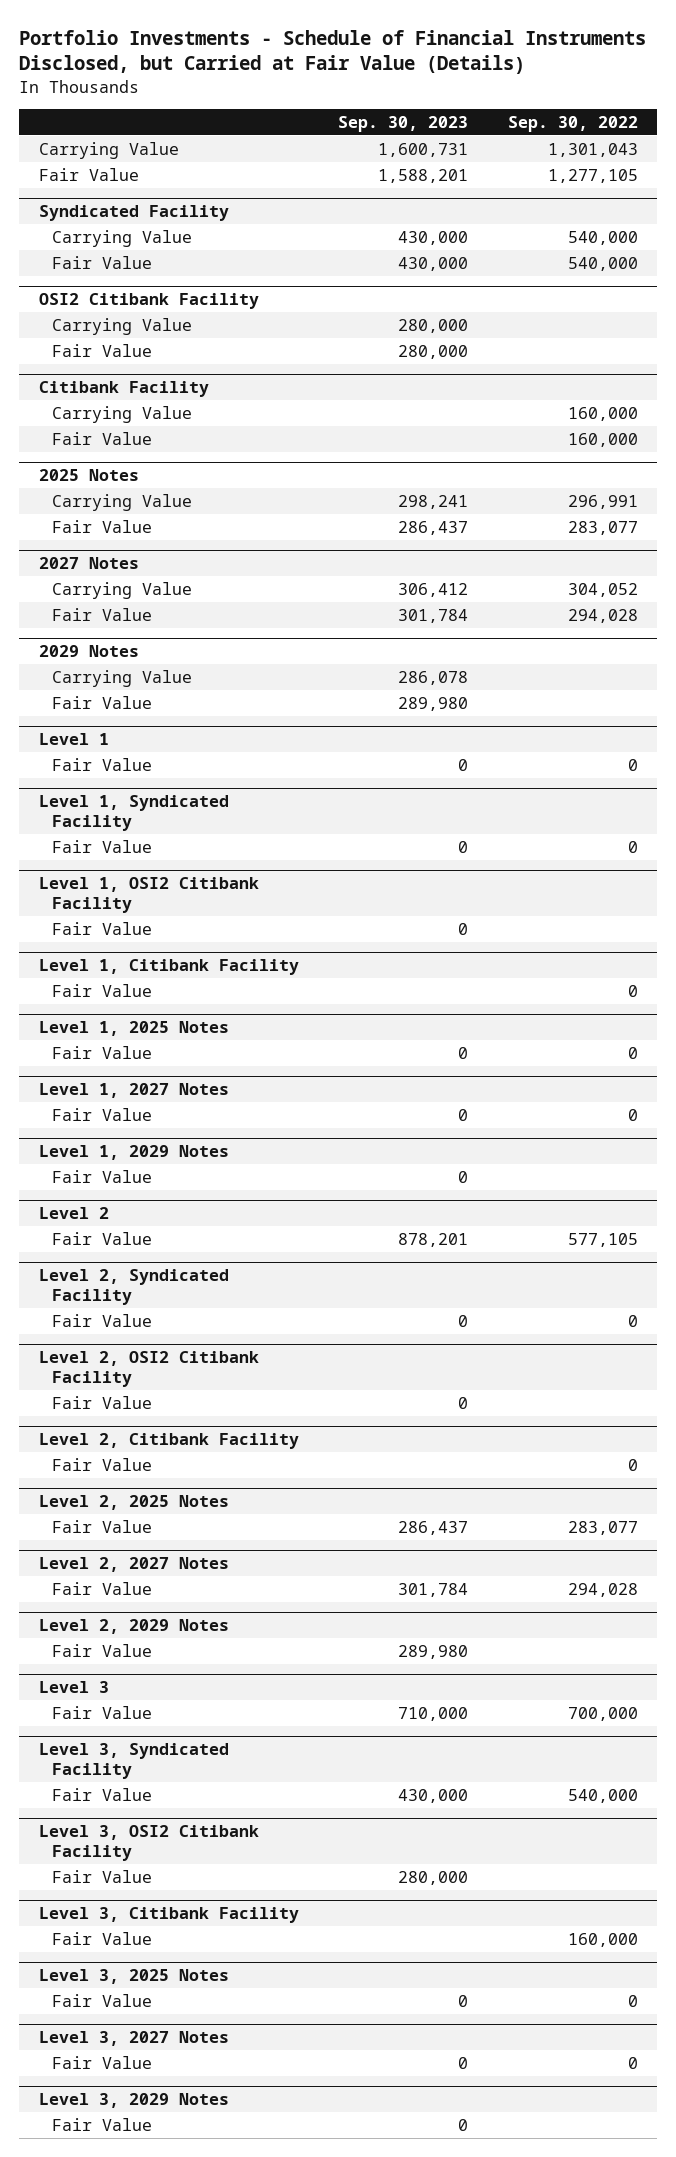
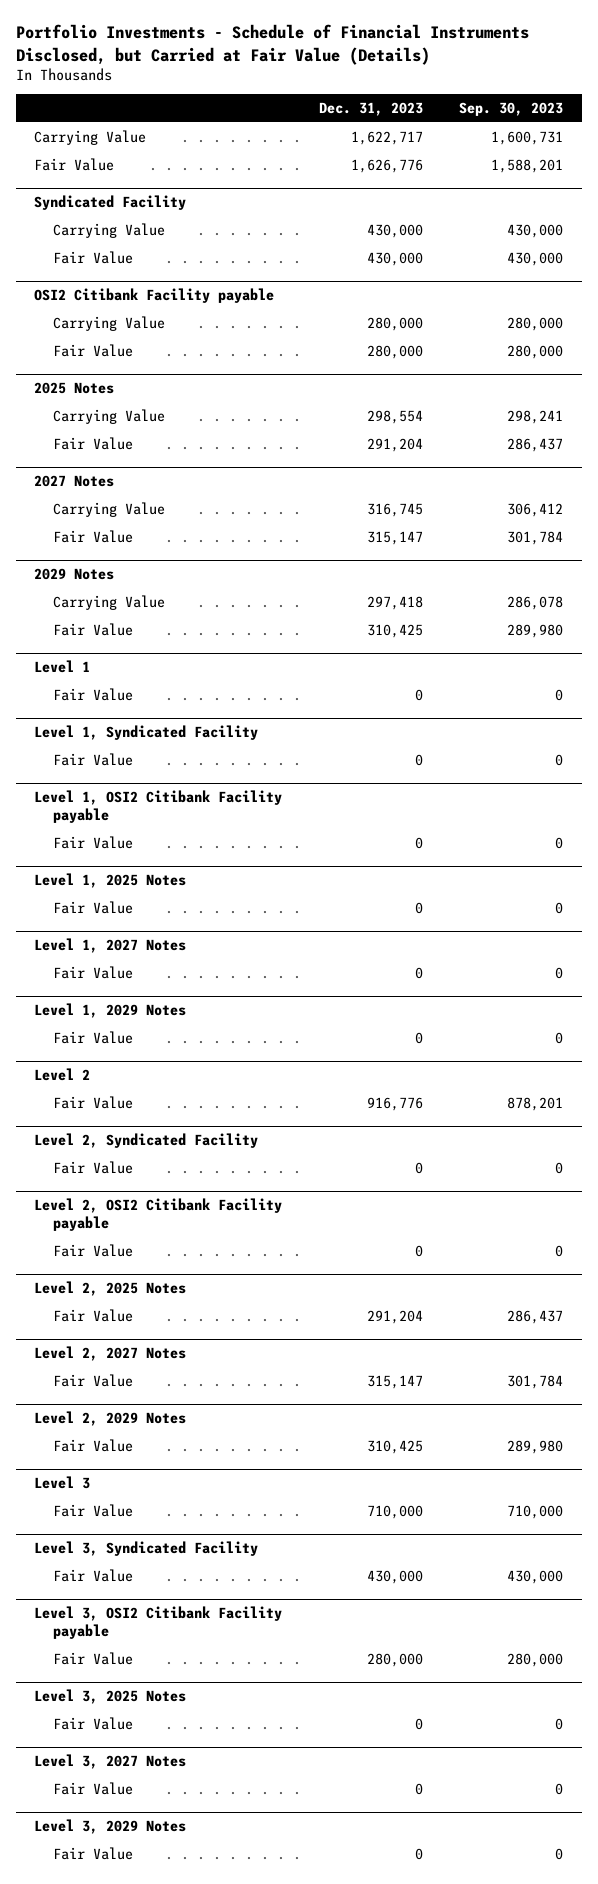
[507,116,638,133] Sep. 30, 2022 -> none
none -> [318,102,423,117] Dec. 31, 2023
[38,293,259,310] OSI2 Citibank Facility -> [34,287,275,303] OSI2 Citibank Facility payable
[38,381,209,398] Citibank Facility -> none
[52,405,193,423] Carrying Value -> none
[52,431,153,445] Fair Value -> none
[38,877,259,914] Level 1, OSI2 Citibank Facility -> [34,789,283,824] Level 1, OSI2 Citibank Facility payable
[38,959,299,976] Level 1, Citibank Facility -> none
[52,983,153,997] Fair Value -> none
[38,1351,259,1388] Level 2, OSI2 Citibank Facility -> [34,1197,283,1232] Level 2, OSI2 Citibank Facility payable
[38,1433,299,1450] Level 2, Citibank Facility -> none
[52,1457,153,1471] Fair Value -> none
[38,1825,259,1862] Level 3, OSI2 Citibank Facility -> [34,1605,283,1640] Level 3, OSI2 Citibank Facility payable
[38,1907,299,1924] Level 3, Citibank Facility -> none
[52,1931,153,1945] Fair Value -> none

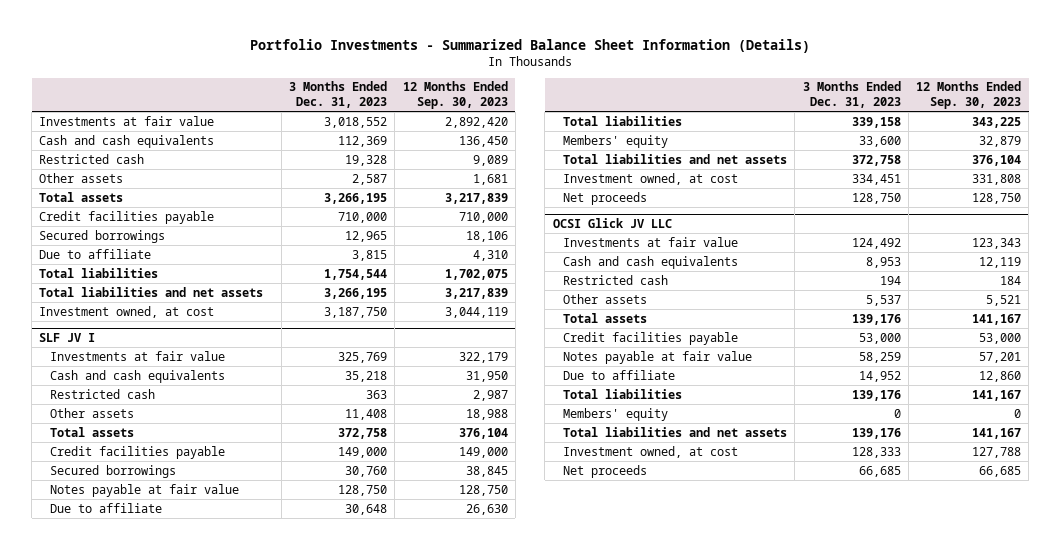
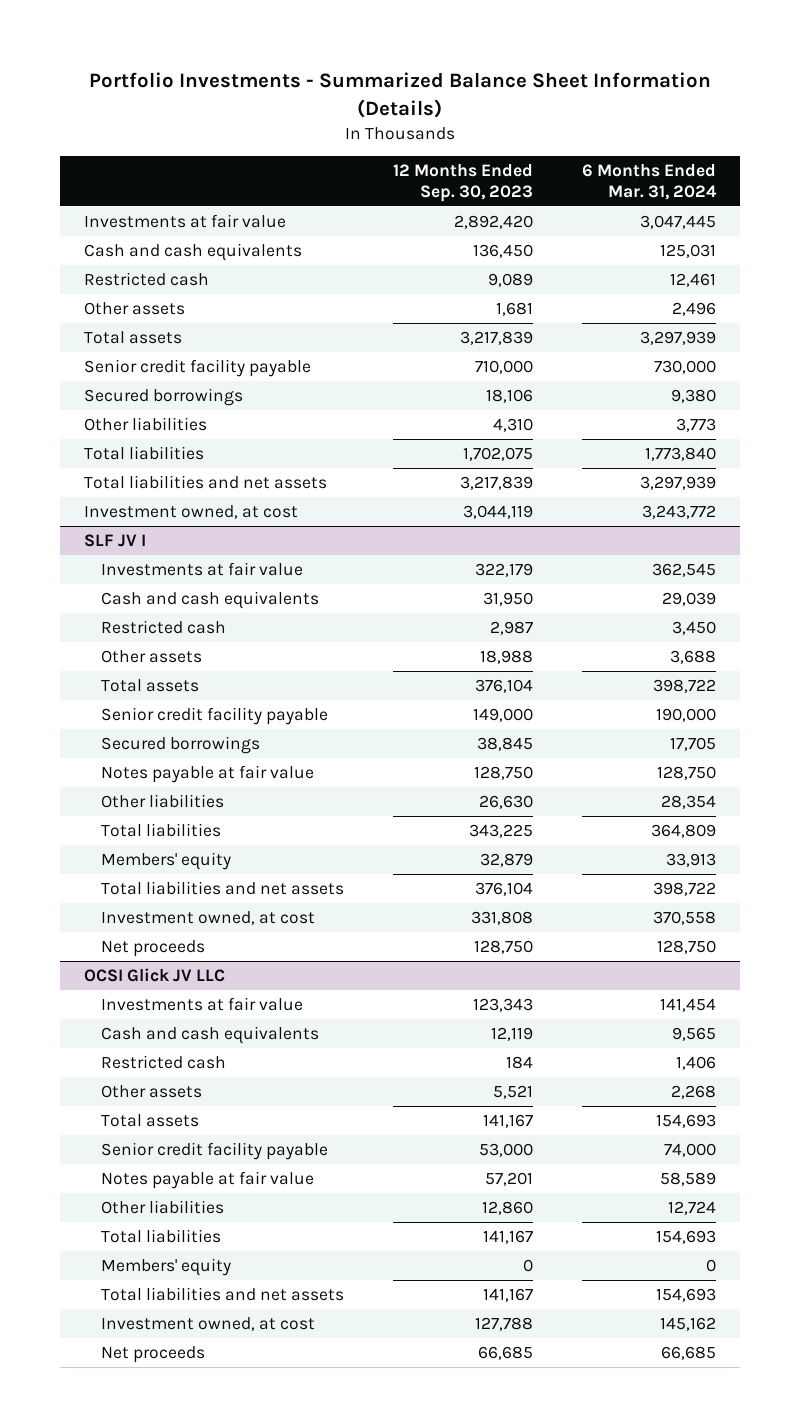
[289,81,388,109] 3 Months Ended Dec. 31, 2023 -> none
none -> [581,164,717,200] 6 Months Ended Mar. 31, 2024
[39,210,215,224] Credit facilities payable -> [84,358,312,377] Senior credit facility payable
[39,248,152,259] Due to affiliate -> [84,416,208,431] Other liabilities
[49,445,225,459] Credit facilities payable -> [100,706,328,725] Senior credit facility payable
[49,502,162,513] Due to affiliate -> [100,793,224,808] Other liabilities
[563,331,739,345] Credit facilities payable -> [100,1141,328,1160] Senior credit facility payable
[563,369,676,380] Due to affiliate -> [100,1199,224,1214] Other liabilities

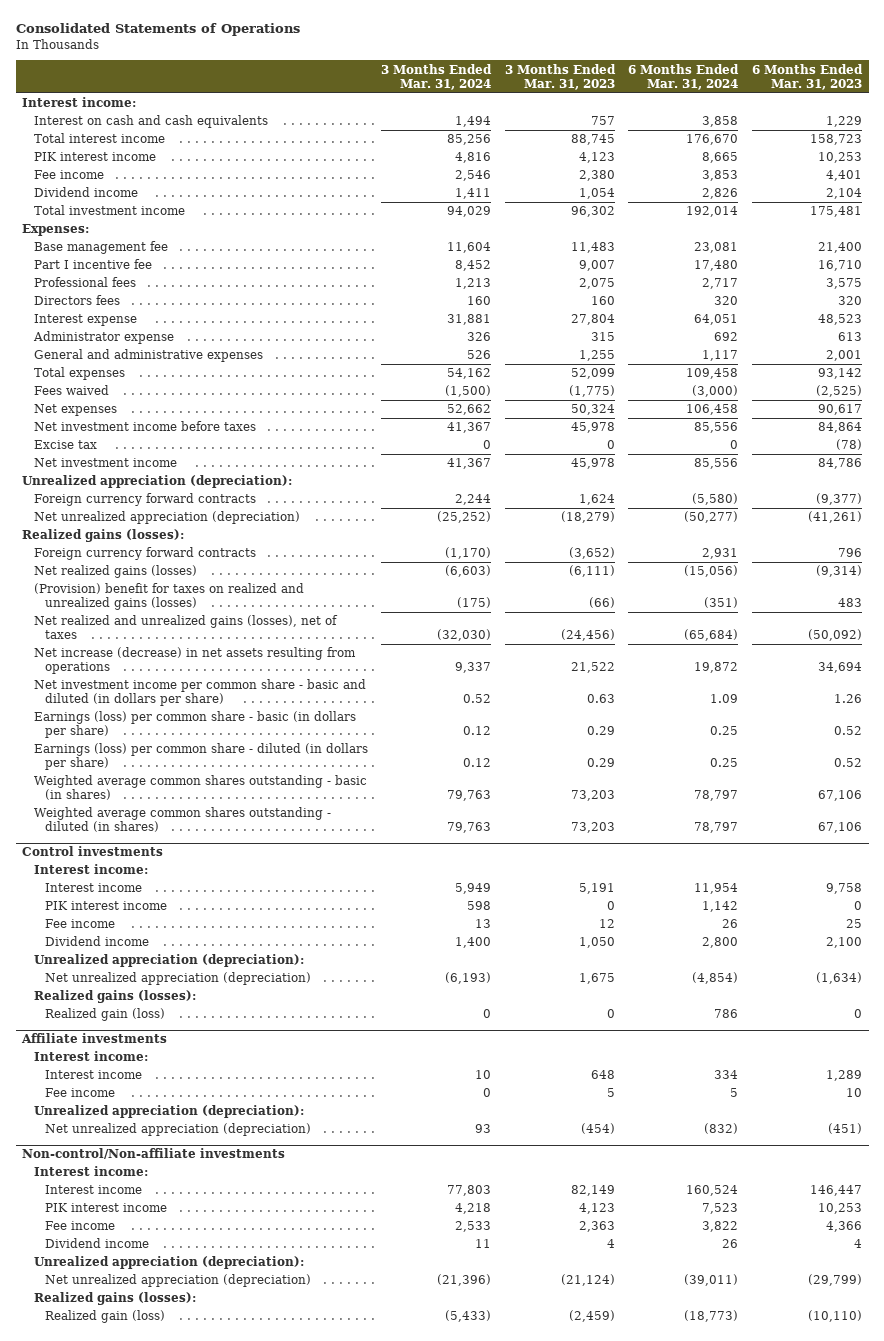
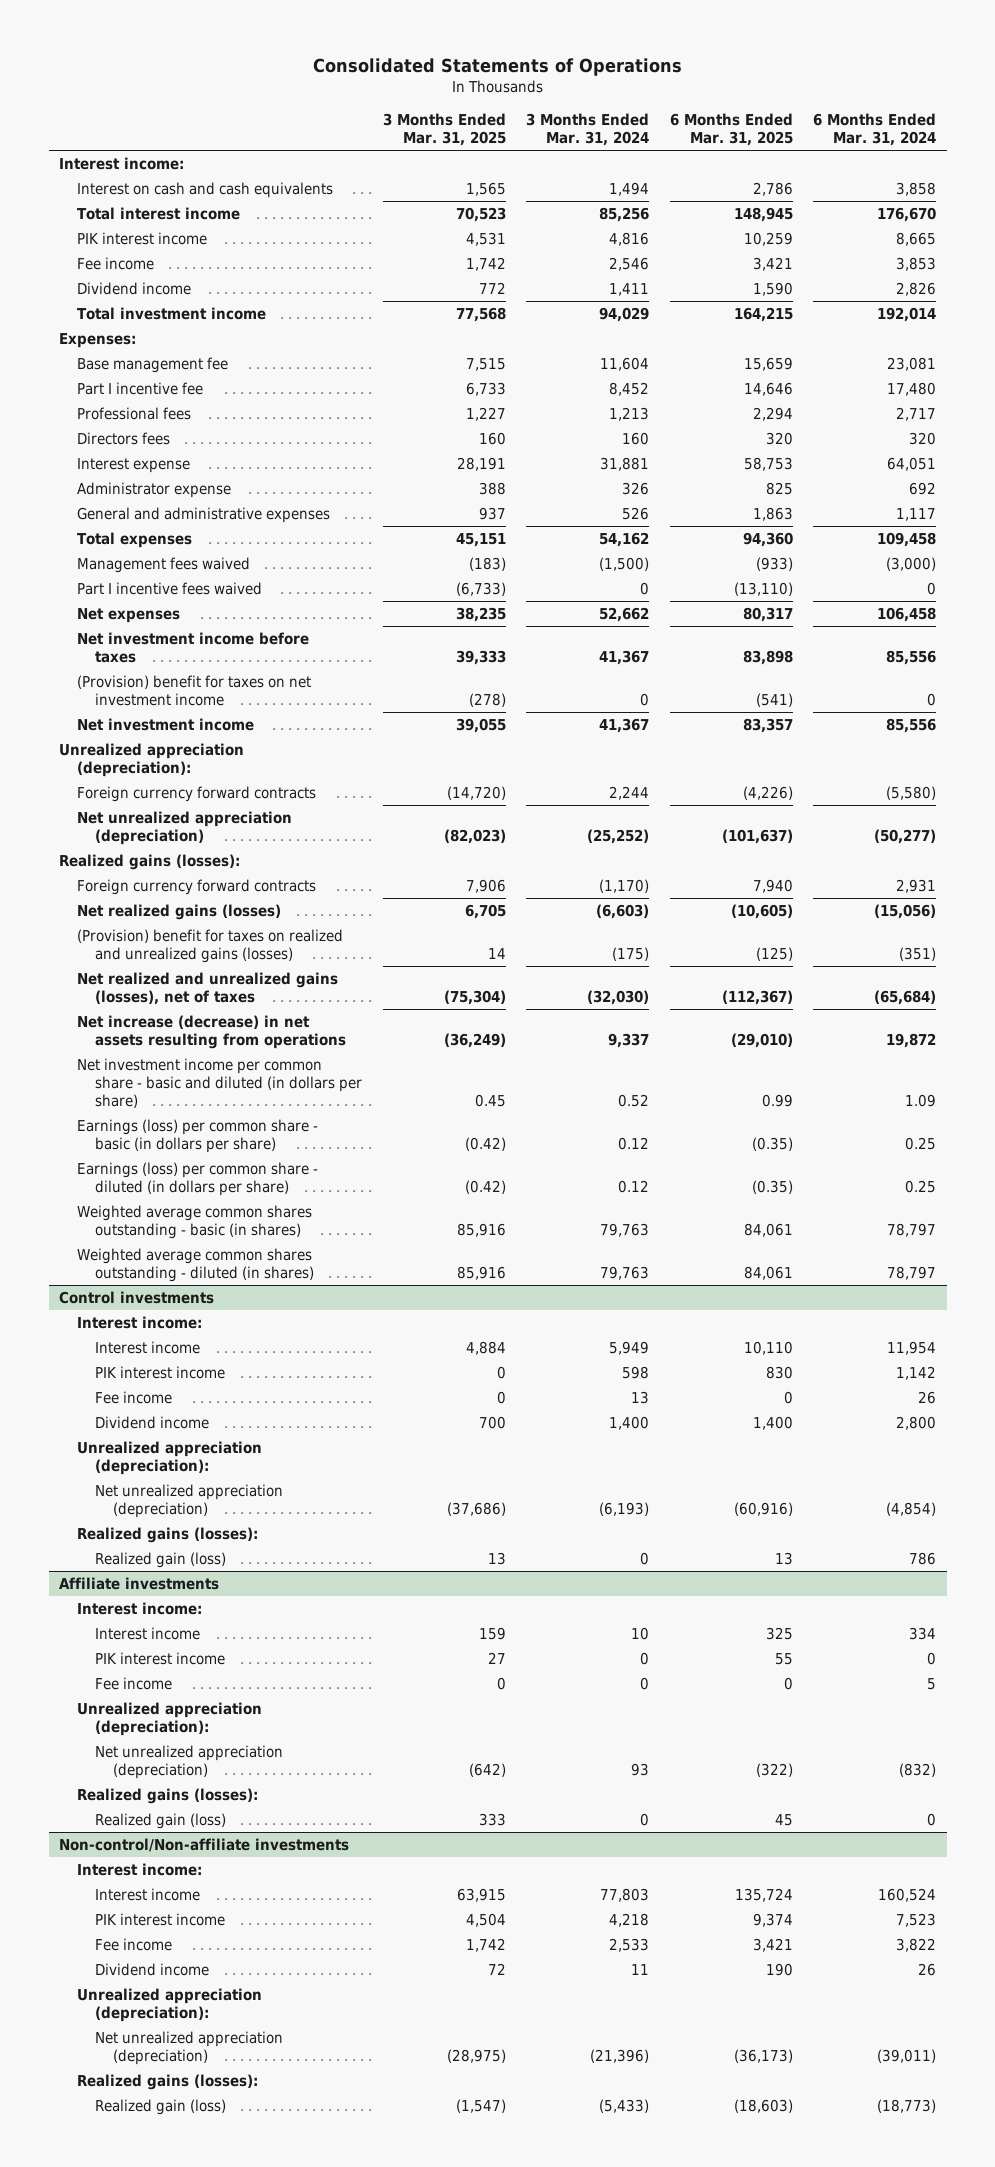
[504,63,616,90] 3 Months Ended Mar. 31, 2023 -> none
[751,63,863,90] 6 Months Ended Mar. 31, 2023 -> none
none -> [382,113,506,147] 3 Months Ended Mar. 31, 2025
none -> [669,113,793,147] 6 Months Ended Mar. 31, 2025
[33,385,109,396] Fees waived -> [76,556,250,573] Management fees waived
none -> [76,581,262,595] Part I incentive fees waived
[33,440,97,450] Excise tax -> none
none -> [76,674,311,707] (Provision) benefit for taxes on net investment income
none -> [95,1651,226,1665] PIK interest income
none -> [76,1787,258,1804] Realized gains (losses):
none -> [95,1812,227,1829] Realized gain (loss)

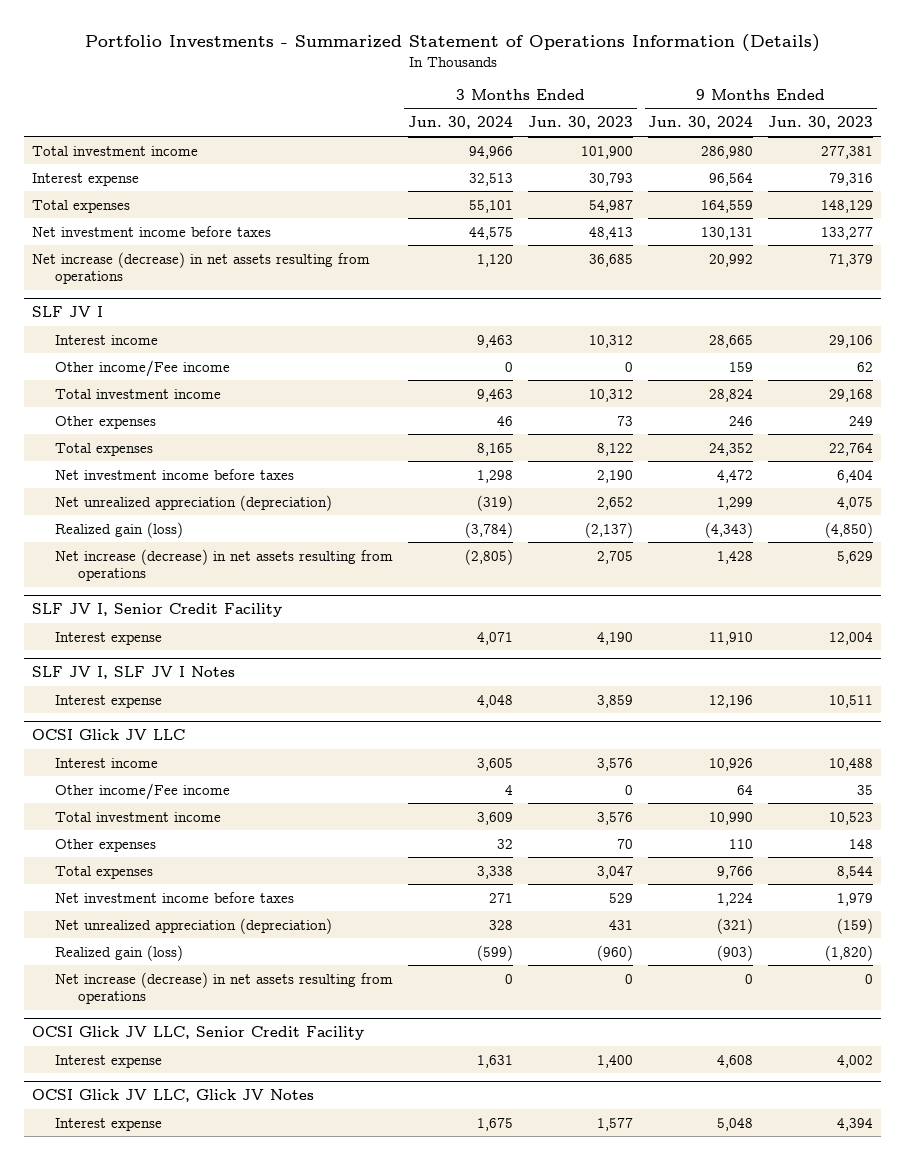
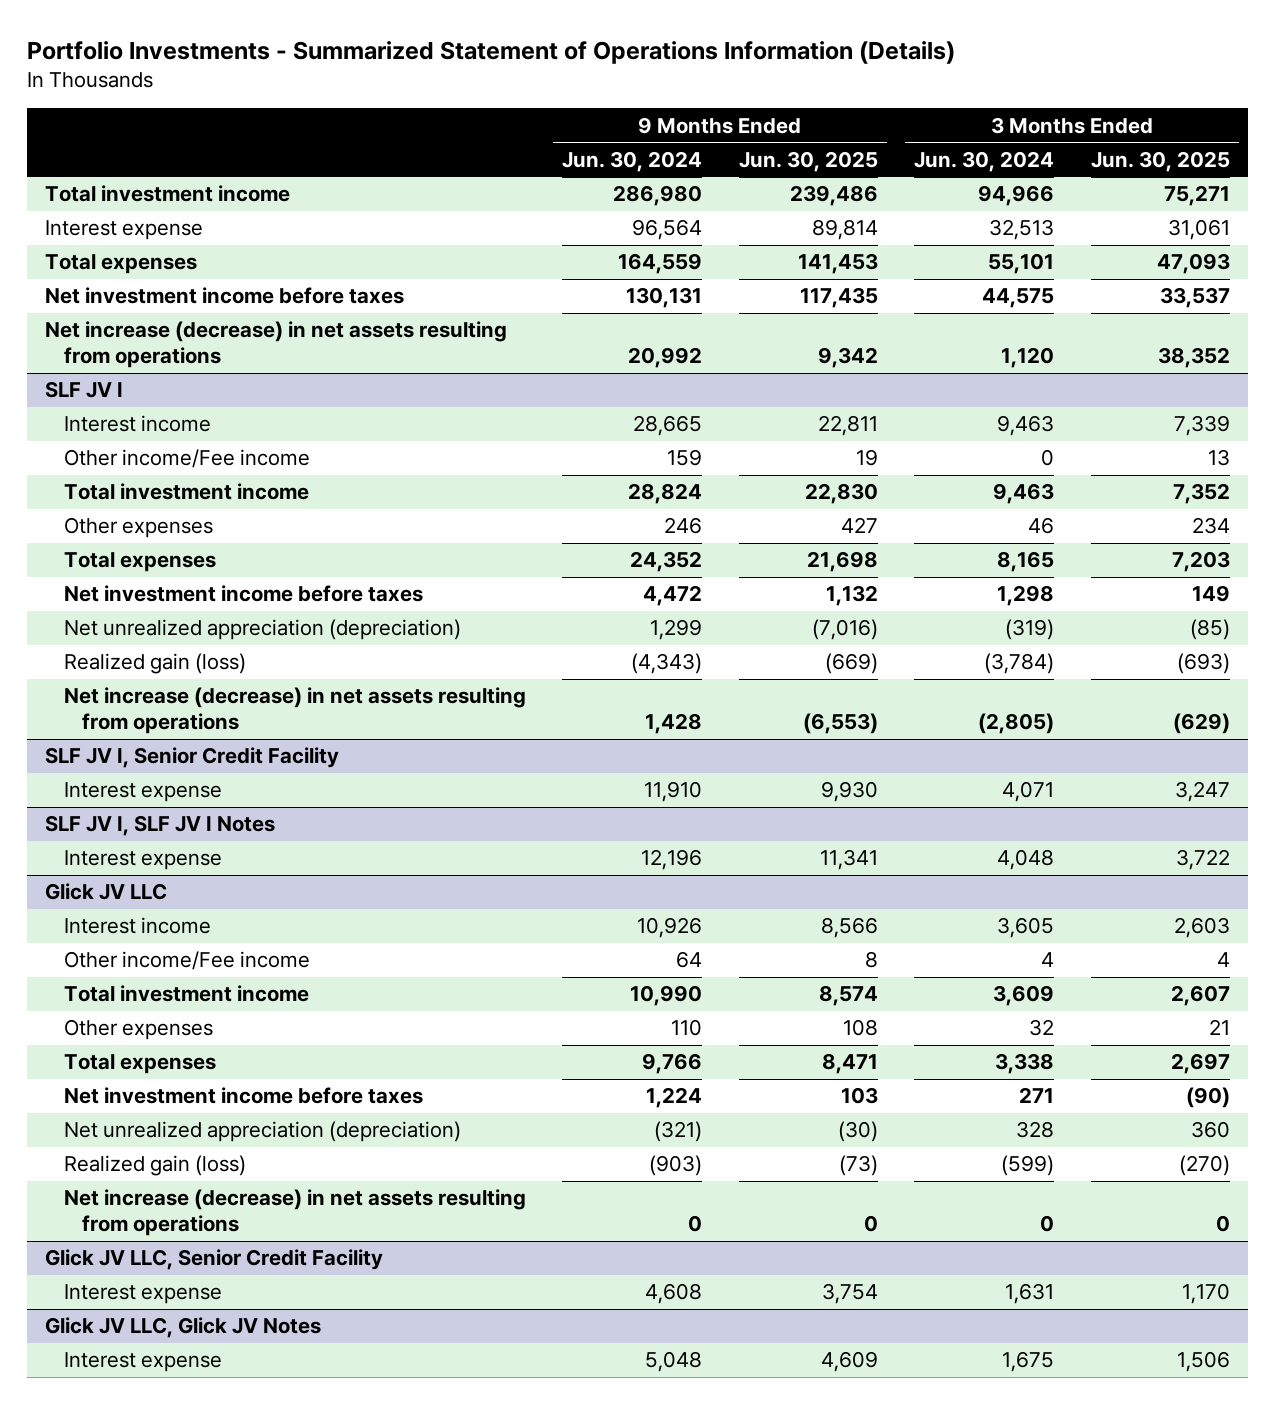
[528,116,634,130] Jun. 30, 2023 -> none
[768,116,874,130] Jun. 30, 2023 -> none
none -> [738,150,878,172] Jun. 30, 2025
none -> [1090,150,1230,172] Jun. 30, 2025
[31,729,185,741] OCSI Glick JV LLC -> [45,883,168,901] Glick JV LLC
[31,1026,364,1041] OCSI Glick JV LLC, Senior Credit Facility -> [45,1249,384,1271] Glick JV LLC, Senior Credit Facility
[31,1089,314,1103] OCSI Glick JV LLC, Glick JV Notes -> [45,1317,322,1339] Glick JV LLC, Glick JV Notes

